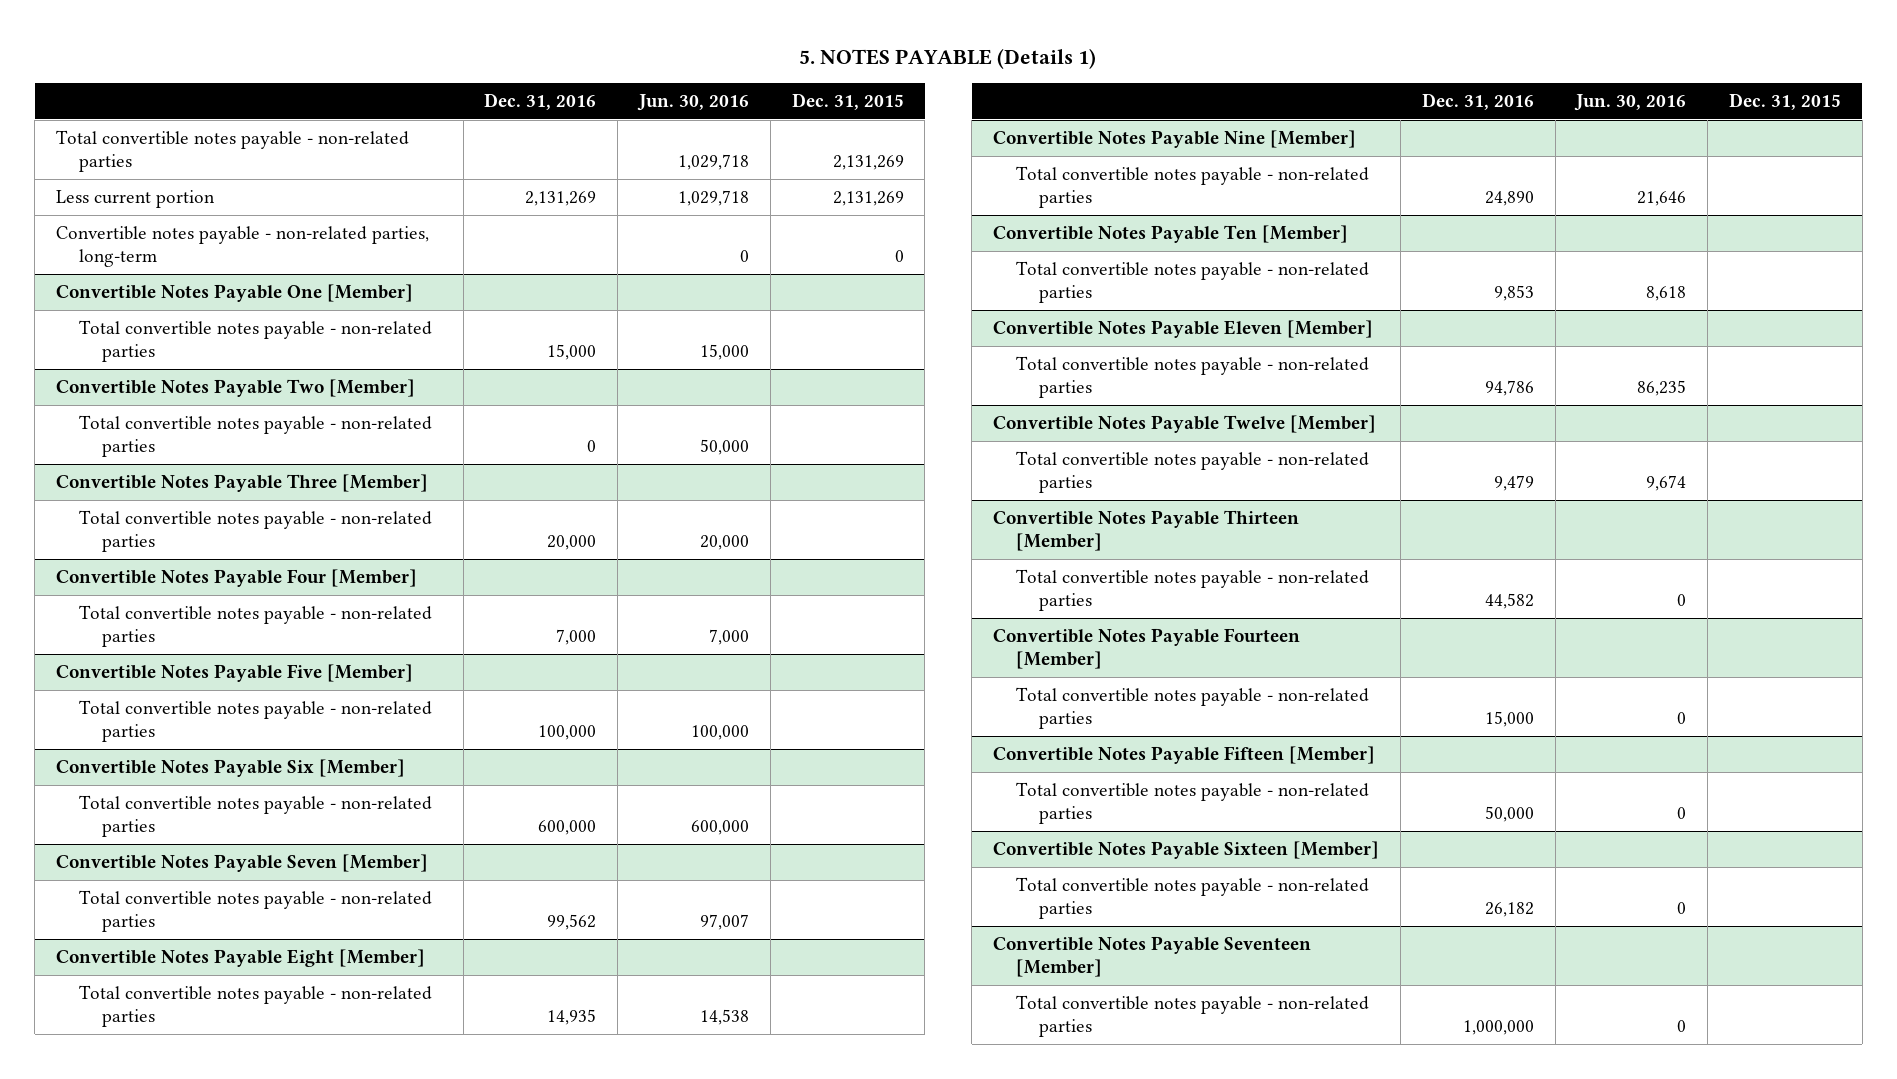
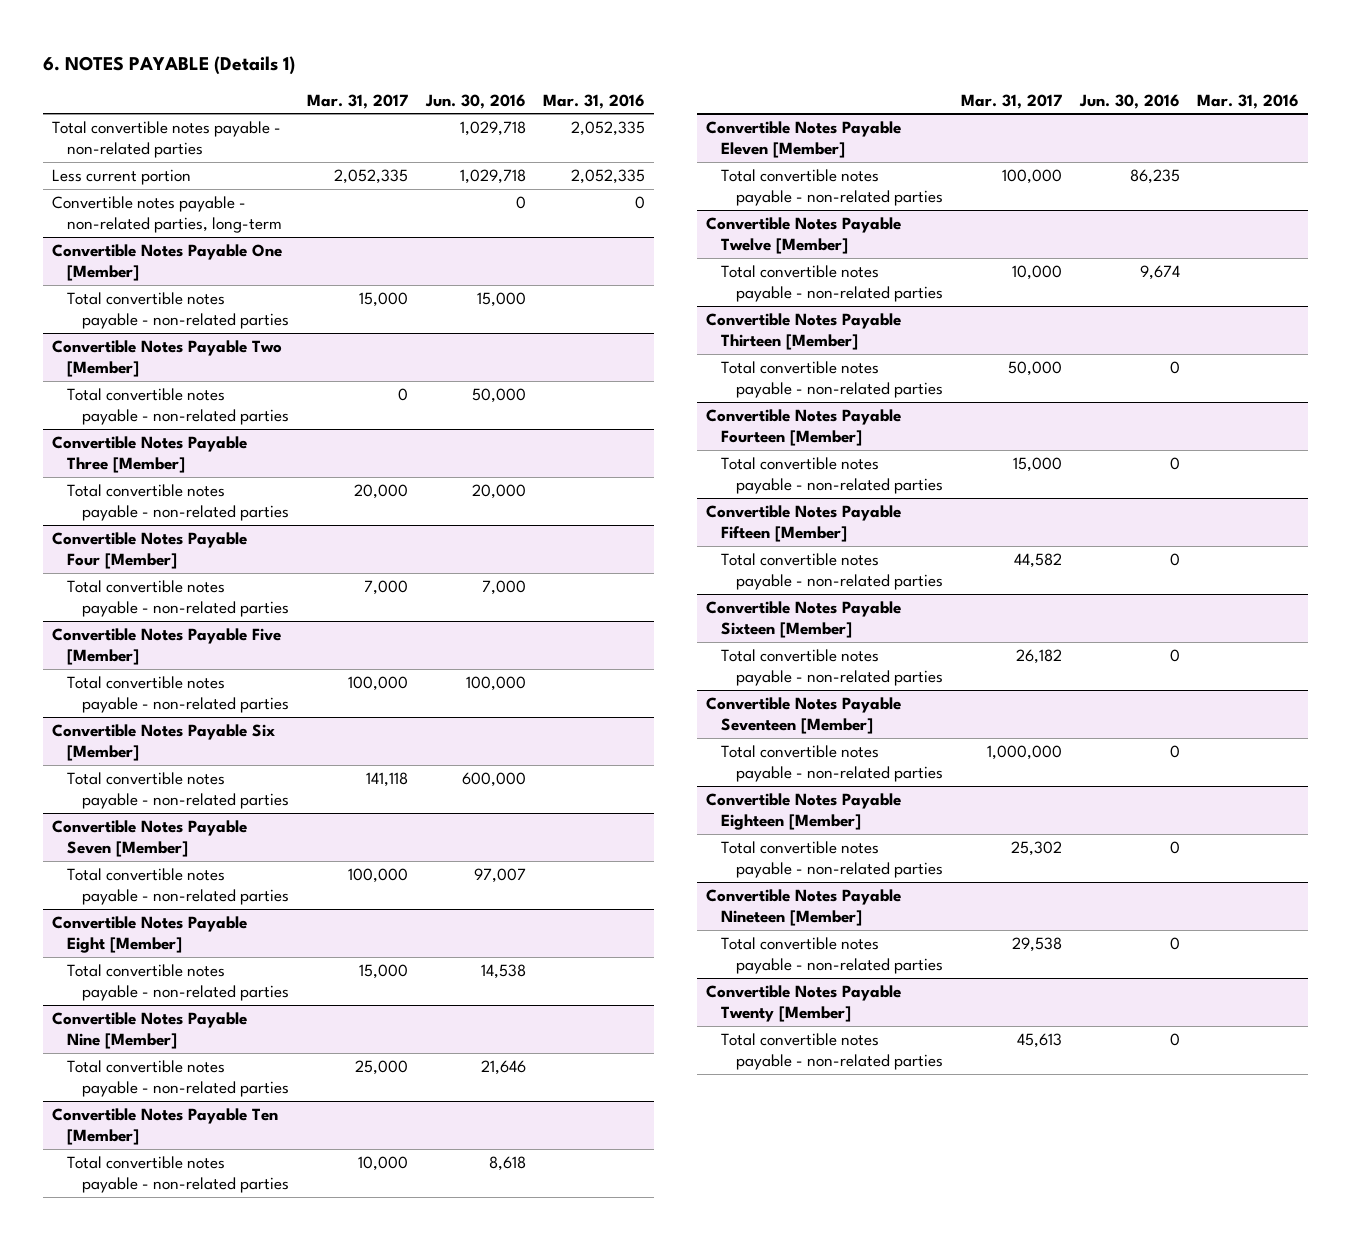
[799,47,1097,69] 5. NOTES PAYABLE (Details 1) -> [43,55,296,75] 6. NOTES PAYABLE (Details 1)
[484,92,597,110] Dec. 31, 2016 -> none
[791,92,904,110] Dec. 31, 2015 -> none
none -> [307,93,409,109] Mar. 31, 2017
none -> [543,93,646,109] Mar. 31, 2016
none -> [705,793,901,830] Convertible Notes Payable Eighteen [Member]
none -> [721,841,944,878] Total convertible notes payable - non-related parties
none -> [705,889,901,926] Convertible Notes Payable Nineteen [Member]
none -> [721,937,944,974] Total convertible notes payable - non-related parties
none -> [705,985,901,1022] Convertible Notes Payable Twenty [Member]
none -> [721,1033,944,1070] Total convertible notes payable - non-related parties

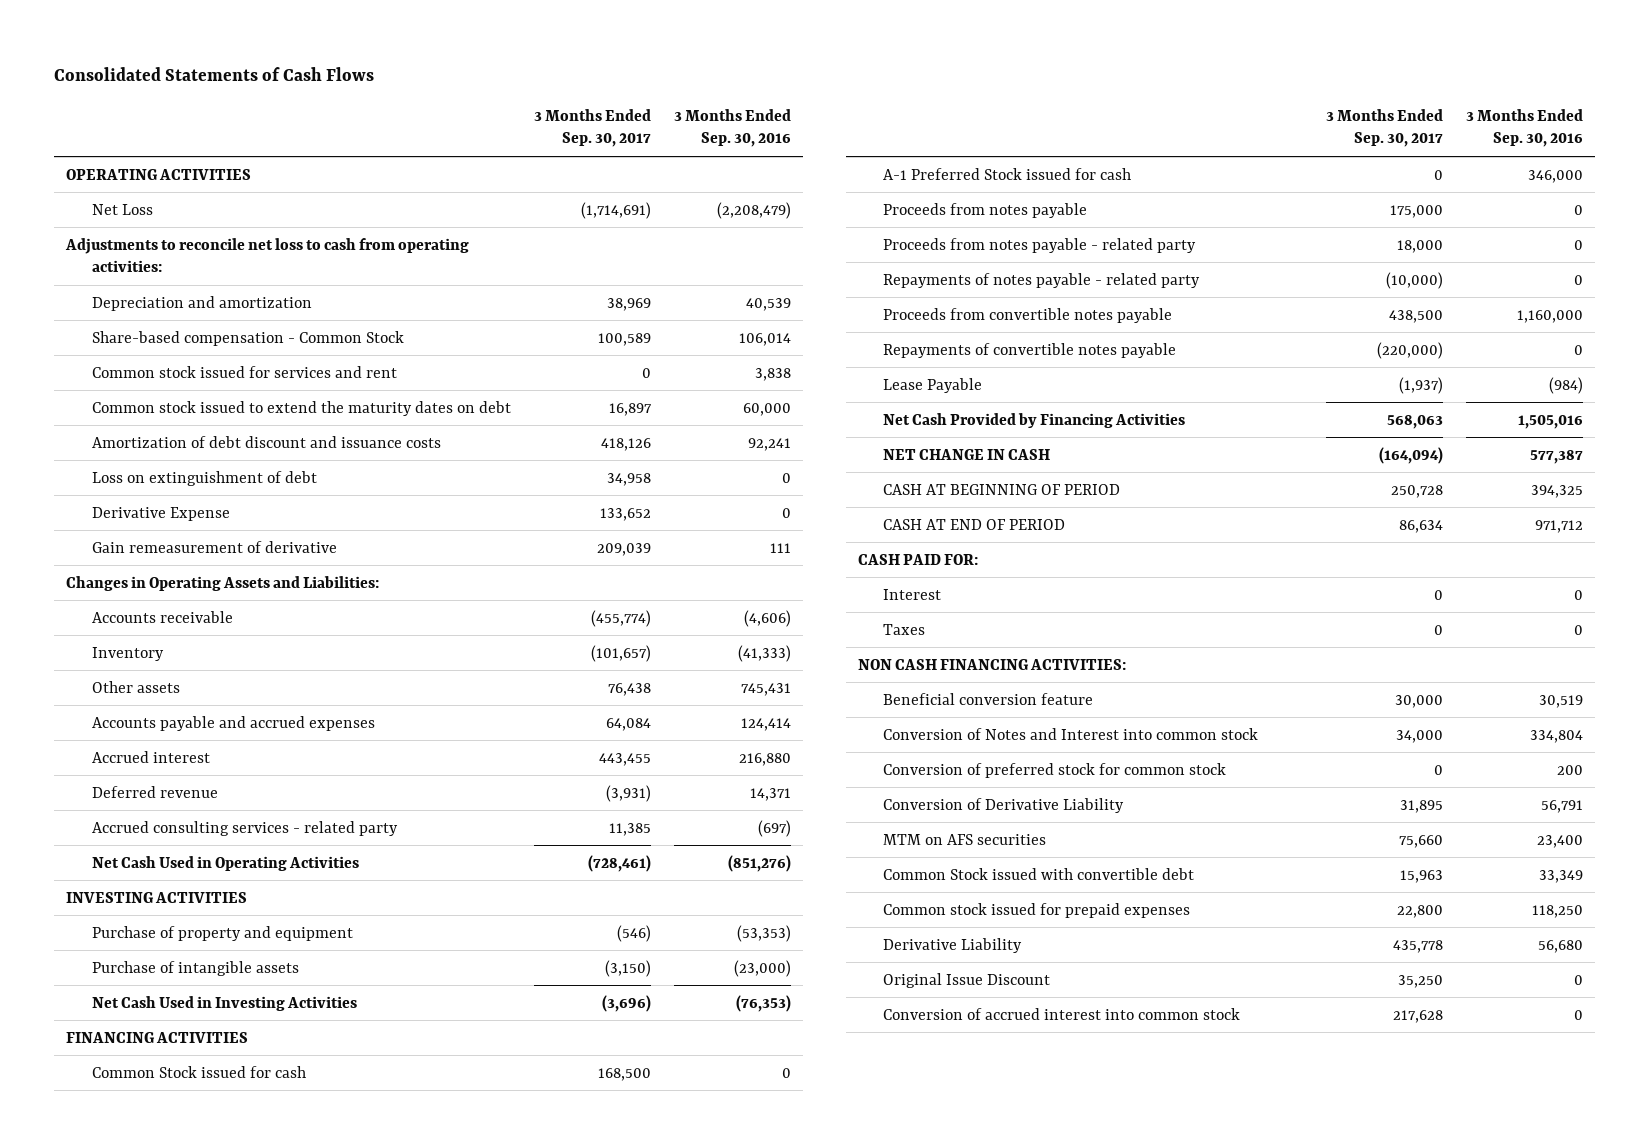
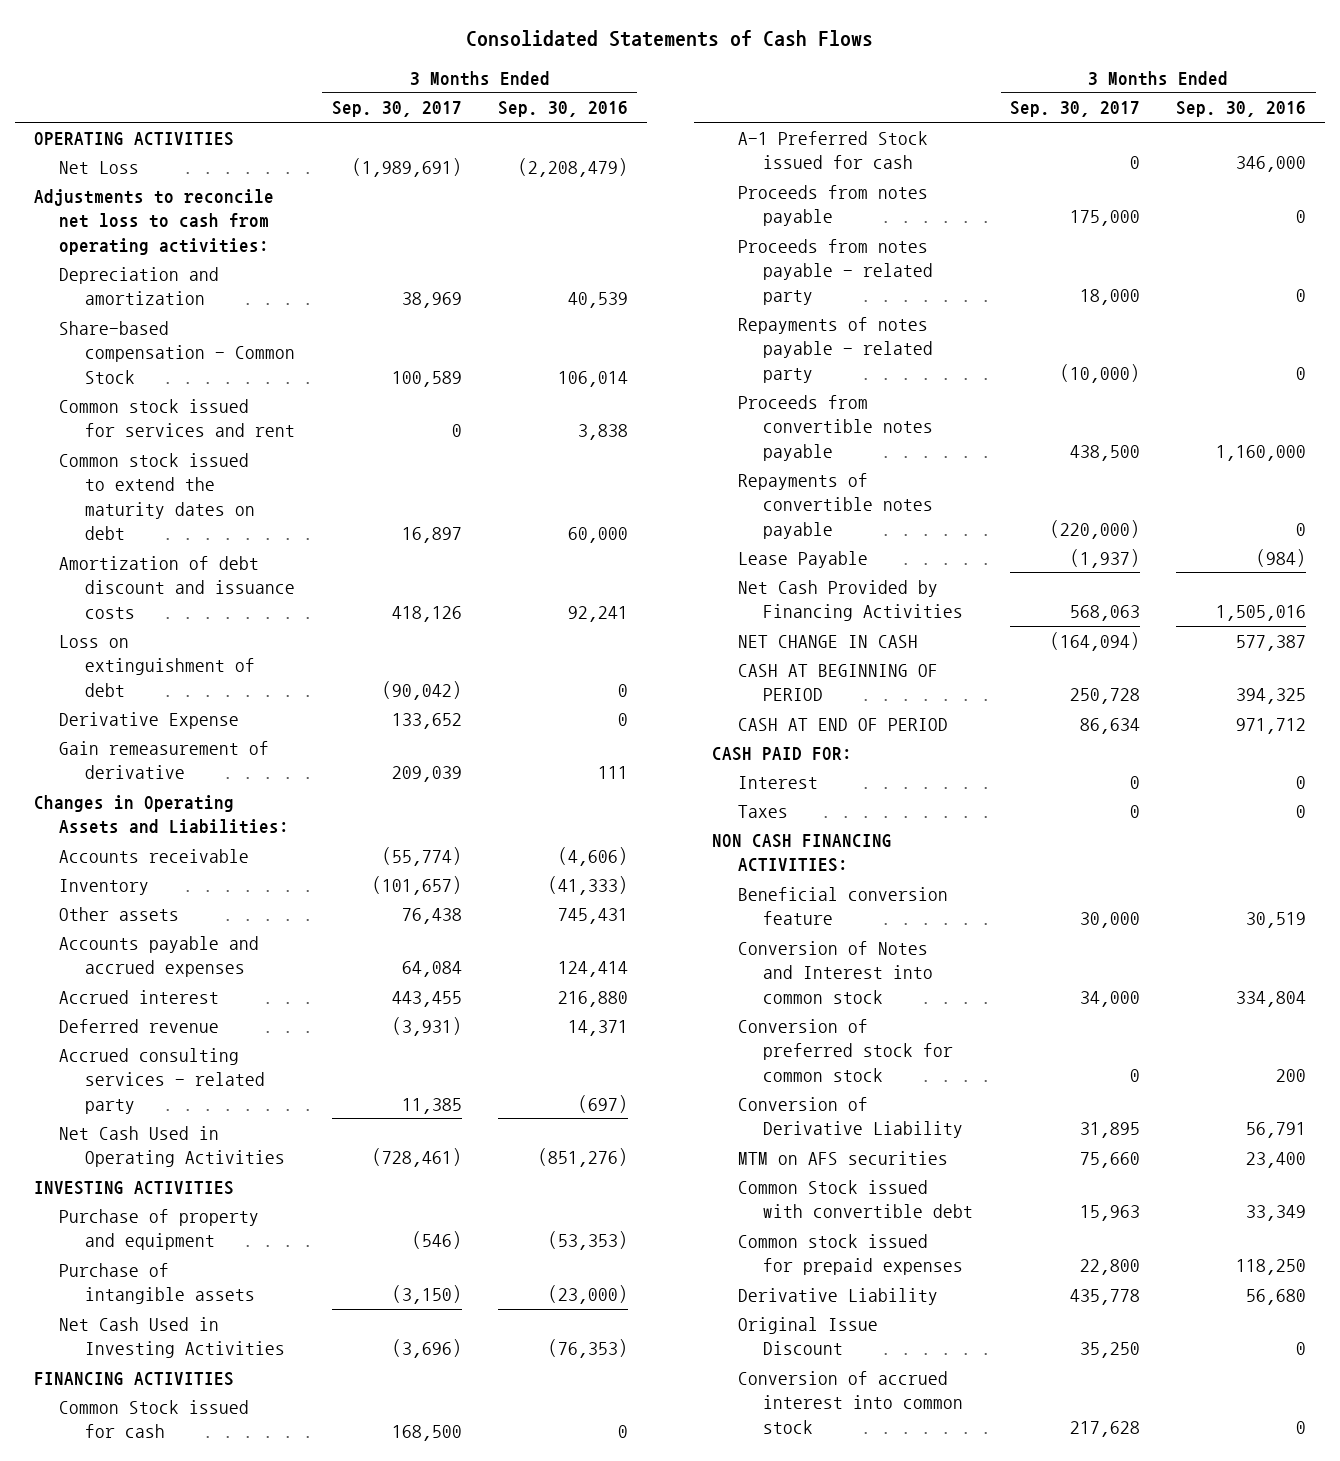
[580,201,651,219] (1,714,691) -> [351,157,462,177] (1,989,691)
[606,472,651,486] 34,958 -> [381,680,462,700] (90,042)
[590,609,651,627] (455,774) -> [381,846,462,866] (55,774)

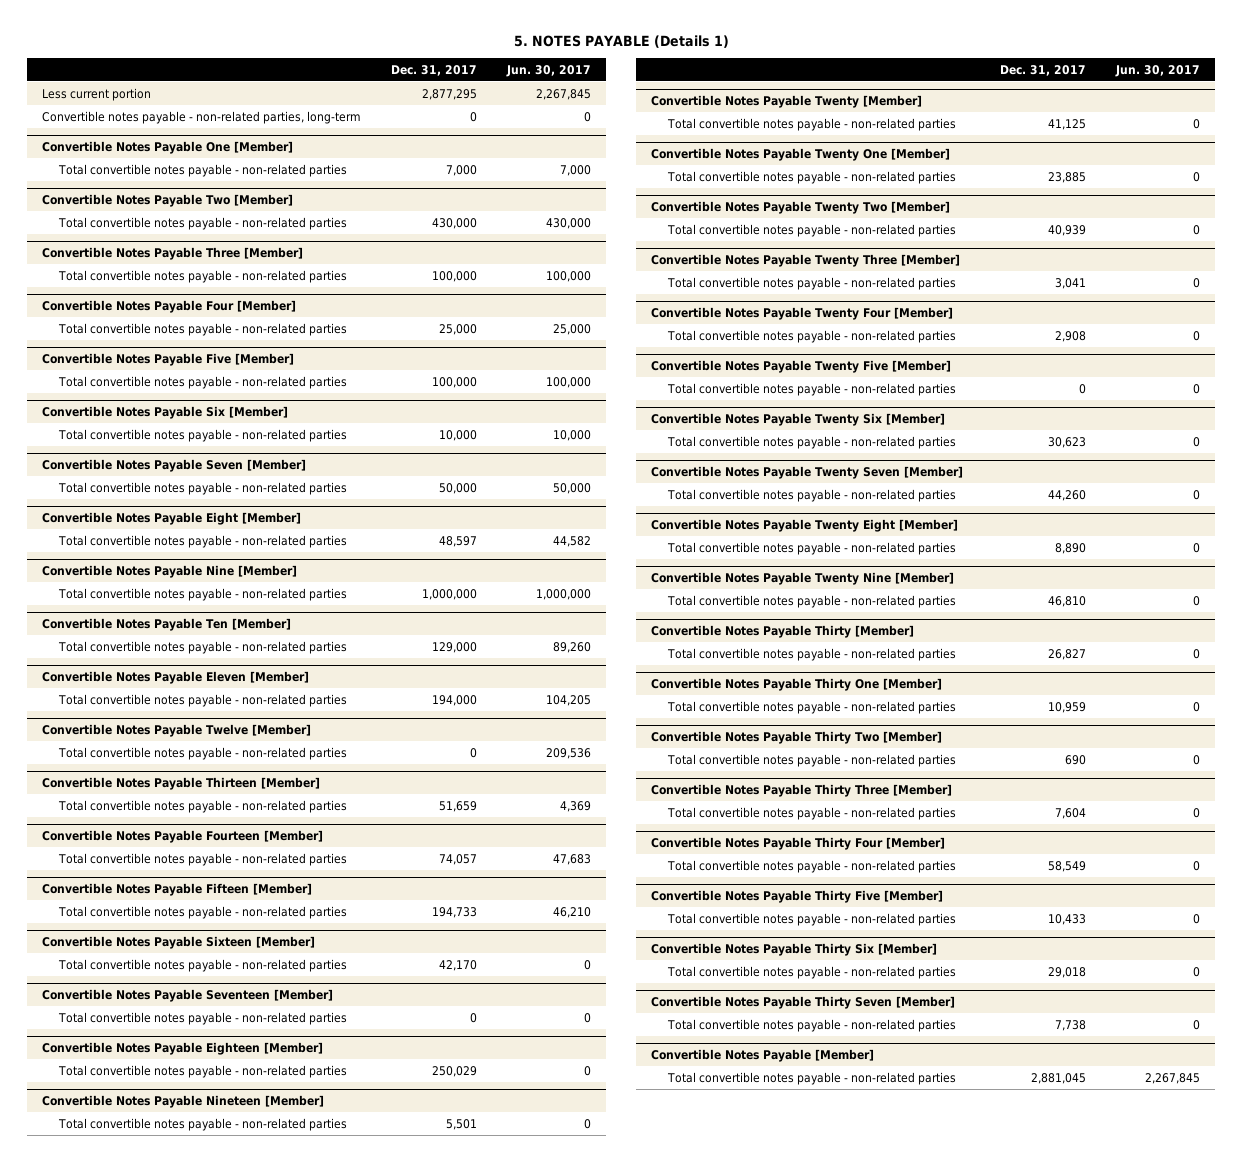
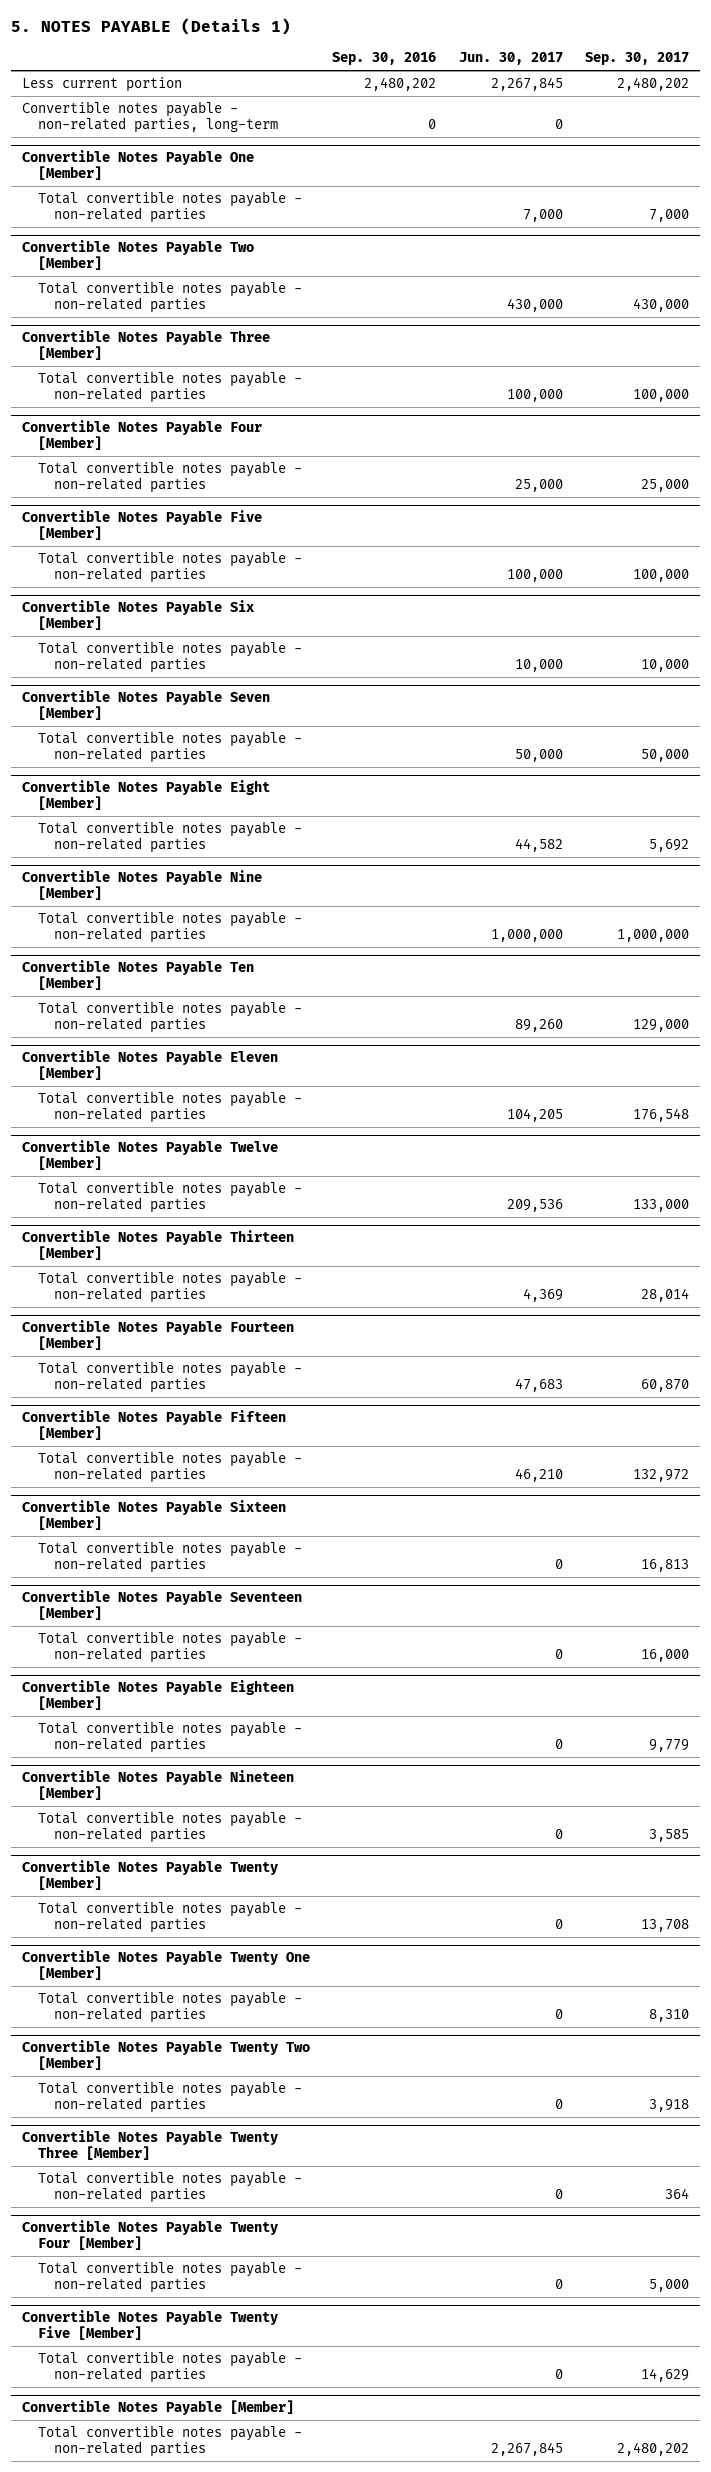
[391,64,478,76] Dec. 31, 2017 -> none
none -> [332,52,437,66] Sep. 30, 2016
none -> [584,52,689,66] Sep. 30, 2017
[651,412,946,426] Convertible Notes Payable Twenty Six [Member] -> none
[666,435,956,449] Total convertible notes payable - non-related parties -> none
[651,465,964,479] Convertible Notes Payable Twenty Seven [Member] -> none
[666,488,956,502] Total convertible notes payable - non-related parties -> none
[651,518,959,532] Convertible Notes Payable Twenty Eight [Member] -> none
[666,541,956,555] Total convertible notes payable - non-related parties -> none
[651,571,955,585] Convertible Notes Payable Twenty Nine [Member] -> none
[666,594,956,608] Total convertible notes payable - non-related parties -> none
[651,624,915,638] Convertible Notes Payable Thirty [Member] -> none
[666,647,956,661] Total convertible notes payable - non-related parties -> none
[651,677,943,691] Convertible Notes Payable Thirty One [Member] -> none
[666,700,956,714] Total convertible notes payable - non-related parties -> none
[651,730,943,744] Convertible Notes Payable Thirty Two [Member] -> none
[666,753,956,767] Total convertible notes payable - non-related parties -> none
[651,783,953,797] Convertible Notes Payable Thirty Three [Member] -> none
[666,806,956,820] Total convertible notes payable - non-related parties -> none
[651,836,946,850] Convertible Notes Payable Thirty Four [Member] -> none
[666,859,956,873] Total convertible notes payable - non-related parties -> none
[651,889,944,903] Convertible Notes Payable Thirty Five [Member] -> none
[666,912,956,926] Total convertible notes payable - non-related parties -> none
[651,942,938,956] Convertible Notes Payable Thirty Six [Member] -> none
[666,965,956,979] Total convertible notes payable - non-related parties -> none
[651,995,956,1009] Convertible Notes Payable Thirty Seven [Member] -> none
[666,1018,956,1032] Total convertible notes payable - non-related parties -> none

